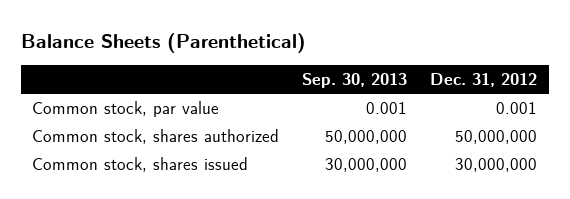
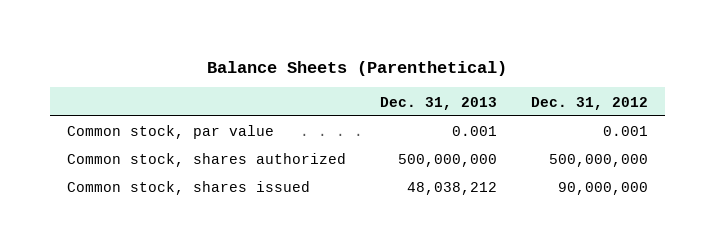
[302,73,408,89] Sep. 30, 2013 -> none
none -> [379,96,497,110] Dec. 31, 2013
[455,130,538,145] 50,000,000 -> [548,154,648,168] 500,000,000
[455,158,538,173] 30,000,000 -> [557,182,648,196] 90,000,000

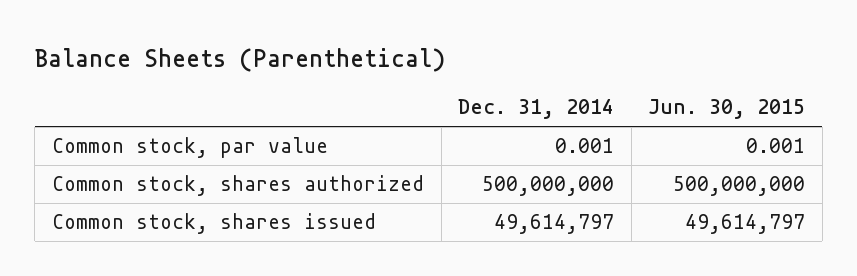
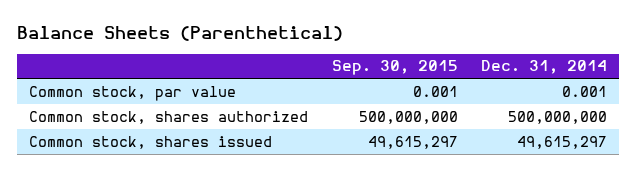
[648,99,806,120] Jun. 30, 2015 -> none
none -> [331,60,458,76] Sep. 30, 2015
[494,214,615,235] 49,614,797 -> [517,135,608,149] 49,615,297

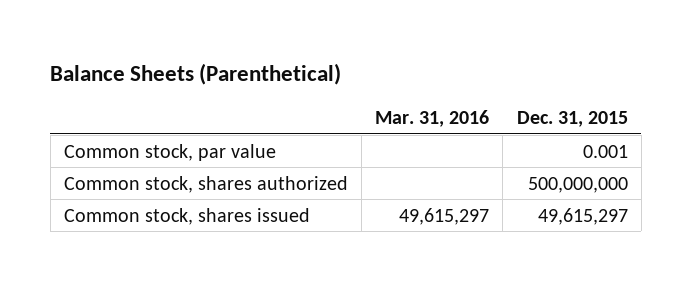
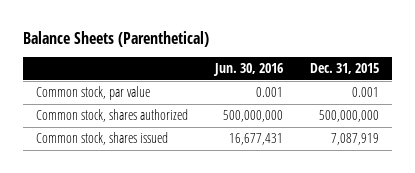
[375,110,490,128] Mar. 31, 2016 -> none
none -> [213,63,284,77] Jun. 30, 2016
[537,207,628,225] 49,615,297 -> [330,133,379,146] 7,087,919

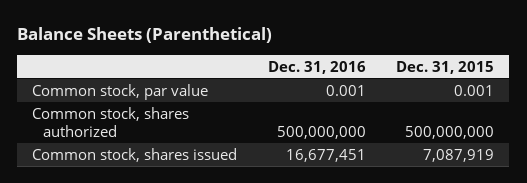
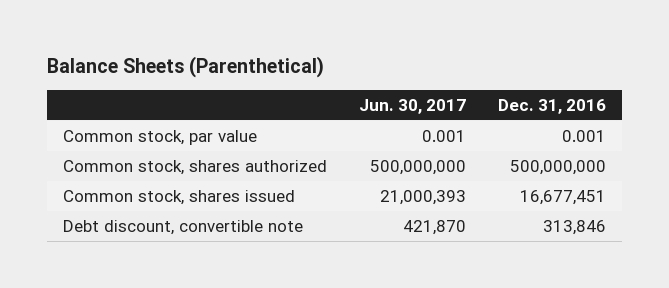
[396,60,495,74] Dec. 31, 2015 -> none
none -> [358,98,466,114] Jun. 30, 2017
none -> [62,219,303,235] Debt discount, convertible note

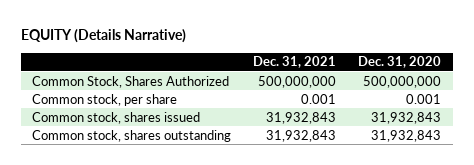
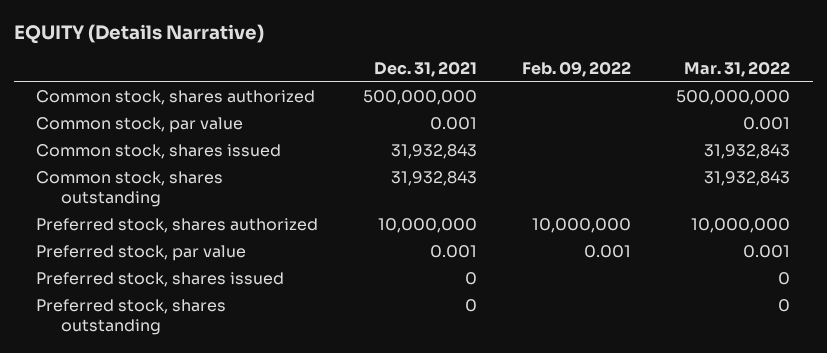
[358,56,442,69] Dec. 31, 2020 -> none
none -> [522,61,632,78] Feb. 09, 2022
none -> [684,61,791,78] Mar. 31, 2022
[32,75,230,88] Common Stock, Shares Authorized -> [36,90,316,106] Common stock, shares authorized
[32,93,178,106] Common stock, per share -> [36,117,244,134] Common stock, par value
none -> [36,218,319,234] Preferred stock, shares authorized
none -> [36,245,247,262] Preferred stock, par value
none -> [36,272,285,288] Preferred stock, shares issued
none -> [36,299,227,336] Preferred stock, shares outstanding

